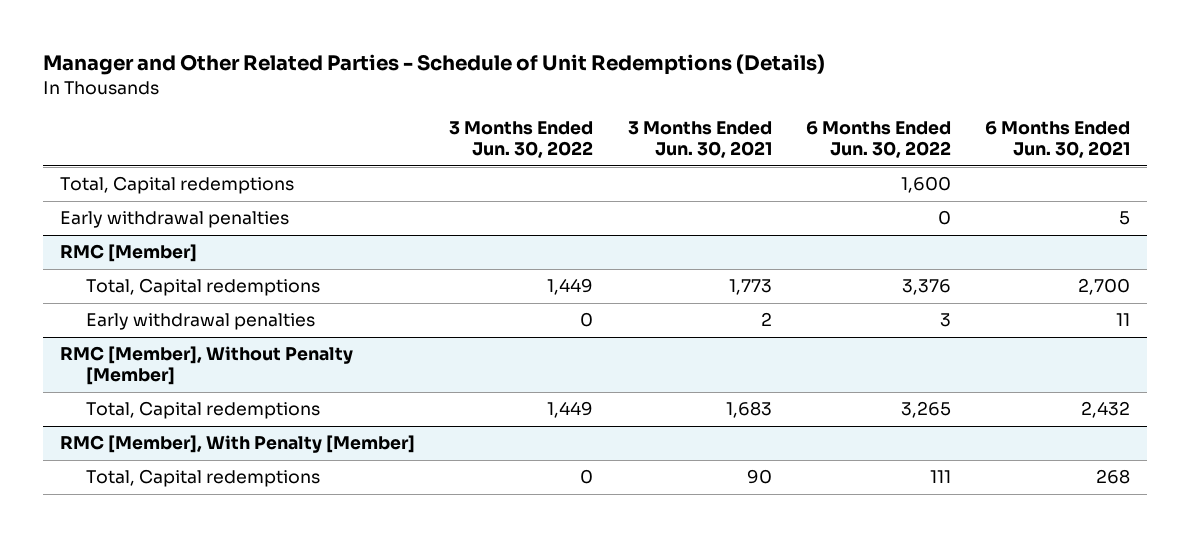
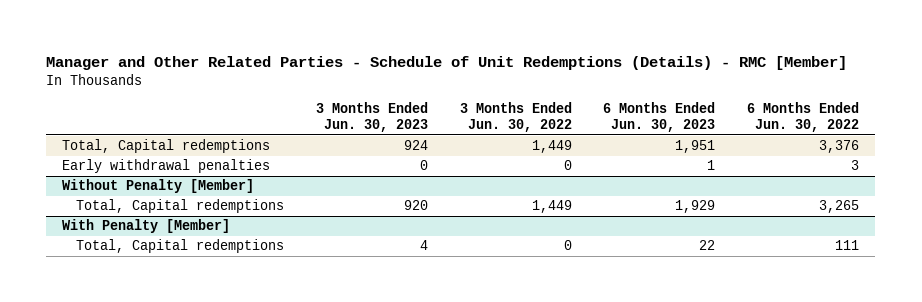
[43,54,826,76] Manager and Other Related Parties - Schedule of Unit Redemptions (Details) -> [46,56,848,71] Manager and Other Related Parties - Schedule of Unit Redemptions (Details) - RMC [Member]
[627,121,772,159] 3 Months Ended Jun. 30, 2021 -> none
[984,121,1130,159] 6 Months Ended Jun. 30, 2021 -> none
none -> [315,101,428,133] 3 Months Ended Jun. 30, 2023
none -> [603,101,716,133] 6 Months Ended Jun. 30, 2023
[60,176,295,195] Total, Capital redemptions -> none
[60,211,290,229] Early withdrawal penalties -> none
[60,244,198,263] RMC [Member] -> none
[60,346,354,385] RMC [Member], Without Penalty [Member] -> [62,179,255,194] Without Penalty [Member]
[60,435,416,454] RMC [Member], With Penalty [Member] -> [62,219,231,234] With Penalty [Member]

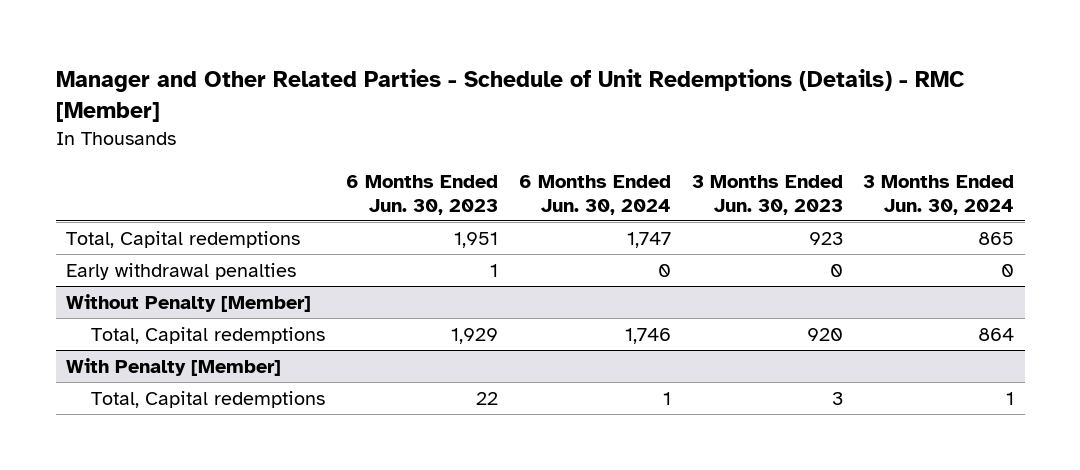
[459,101,572,133] 3 Months Ended Jun. 30, 2022 -> none
[747,101,860,133] 6 Months Ended Jun. 30, 2022 -> none
none -> [518,174,671,215] 6 Months Ended Jun. 30, 2024
none -> [863,174,1015,215] 3 Months Ended Jun. 30, 2024
[403,140,428,151] 924 -> [808,231,843,245] 923
[419,240,428,251] 4 -> [831,391,843,405] 3

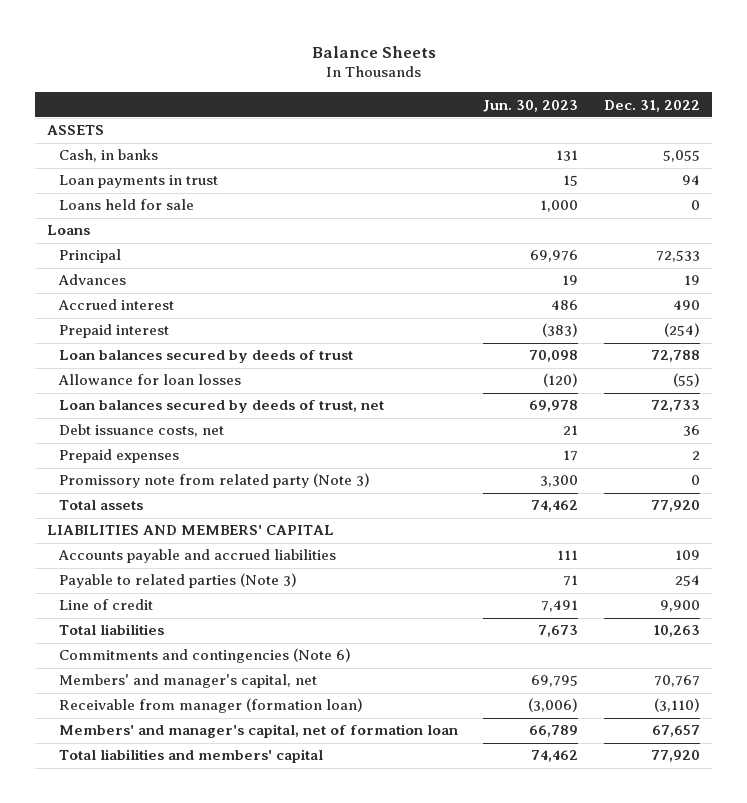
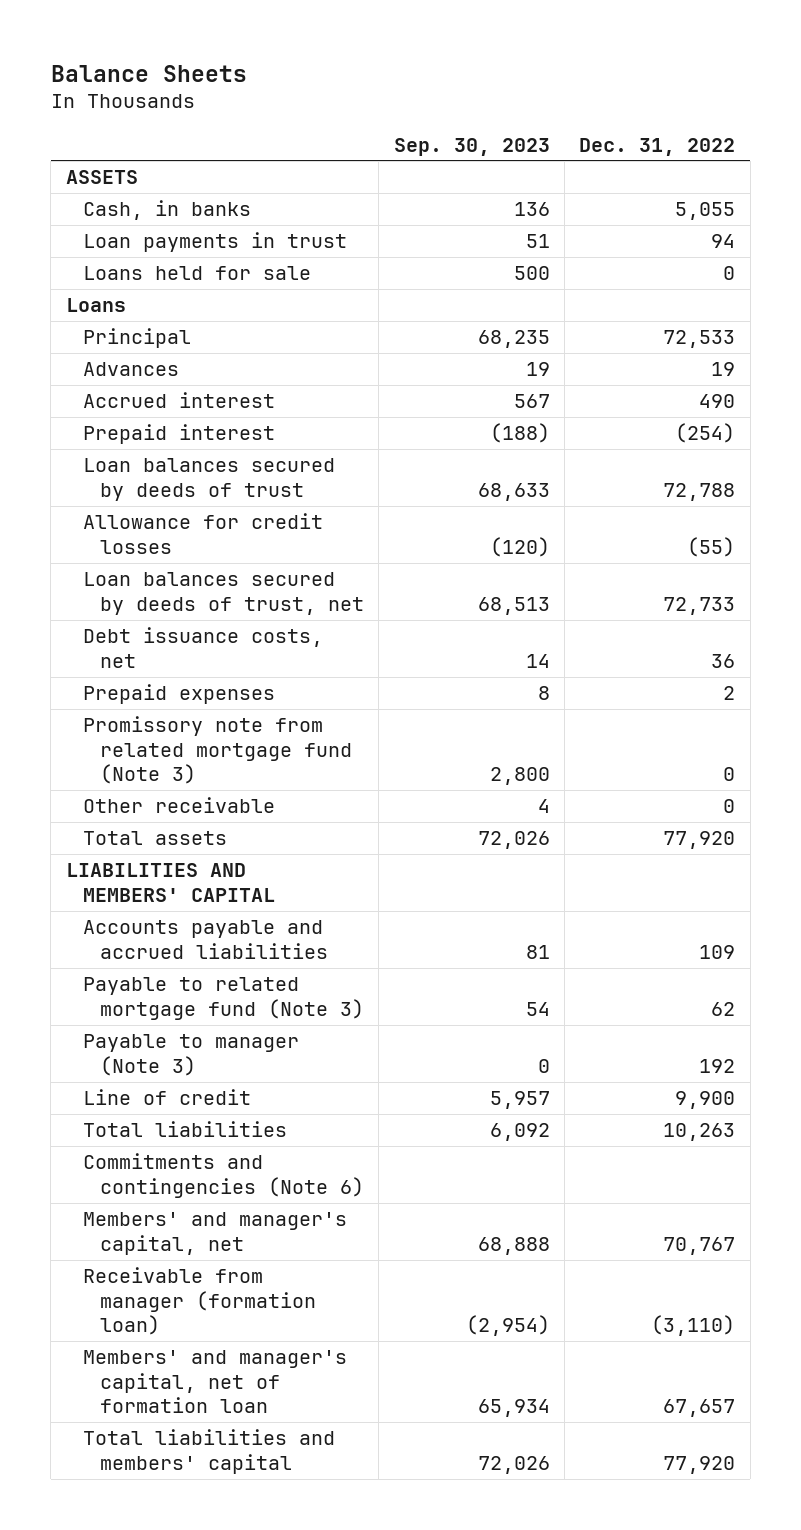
[483,99,579,112] Jun. 30, 2023 -> none
none -> [393,137,550,156] Sep. 30, 2023
[57,374,241,386] Allowance for loan losses -> [82,513,323,554] Allowance for credit losses
[58,473,370,489] Promissory note from related party (Note 3) -> [82,716,352,785] Promissory note from related mortgage fund (Note 3)
none -> [82,797,275,814] Other receivable
[58,573,297,589] Payable to related parties (Note 3) -> [82,977,364,1020] Payable to related mortgage fund (Note 3)
[674,575,700,587] 254 -> [711,1001,736,1016] 62
none -> [82,1034,299,1076] Payable to manager (Note 3)

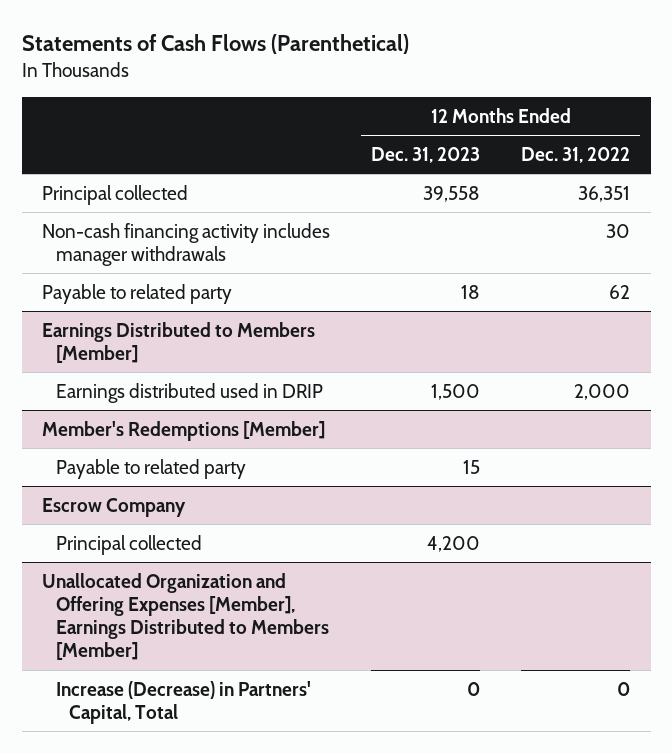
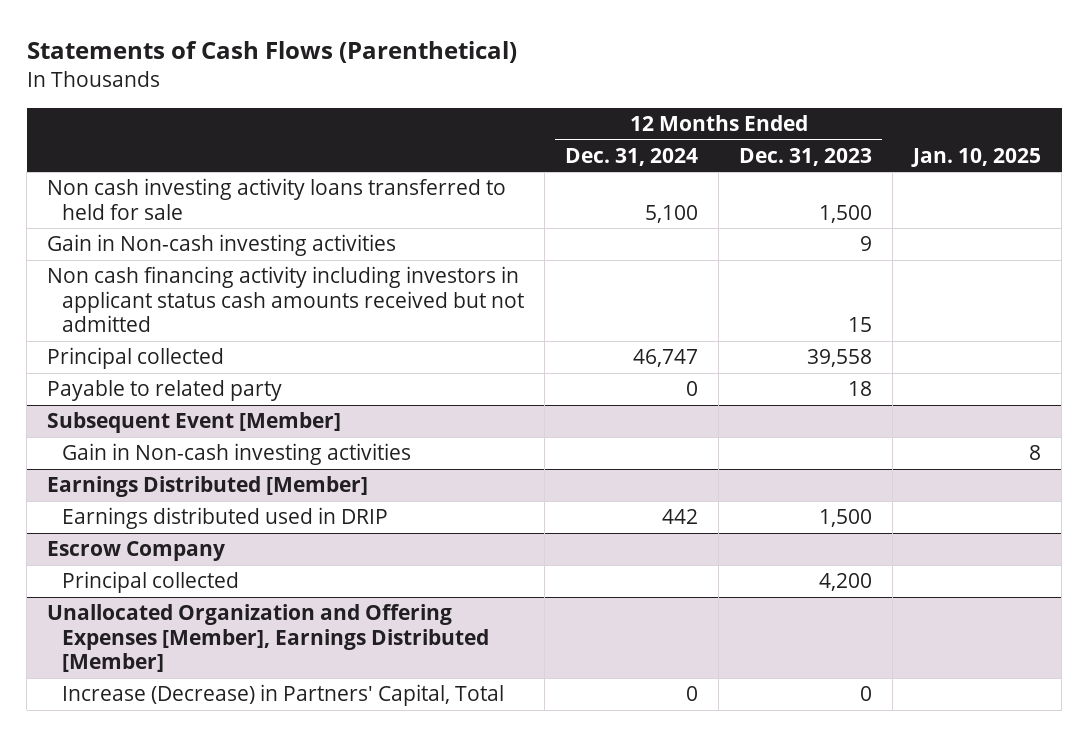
[521,147,631,164] Dec. 31, 2022 -> none
none -> [565,147,699,166] Dec. 31, 2024
none -> [911,147,1042,167] Jan. 10, 2025
none -> [47,178,507,220] Non cash investing activity loans transferred to held for sale
none -> [47,234,397,257] Gain in Non-cash investing activities
none -> [47,266,525,333] Non cash financing activity including investors in applicant status cash amounts received but not admitted
[42,222,331,267] Non-cash financing activity includes manager withdrawals -> none
none -> [47,412,342,434] Subsequent Event [Member]
none -> [62,443,412,466] Gain in Non-cash investing activities
[42,321,316,364] Earnings Distributed to Members [Member] -> [47,476,369,498] Earnings Distributed [Member]
[42,420,326,441] Member's Redemptions [Member] -> none
[55,458,246,479] Payable to related party -> none
[42,572,329,661] Unallocated Organization and Offering Expenses [Member], Earnings Distributed to Members [Member] -> [47,604,490,673] Unallocated Organization and Offering Expenses [Member], Earnings Distributed [Member]

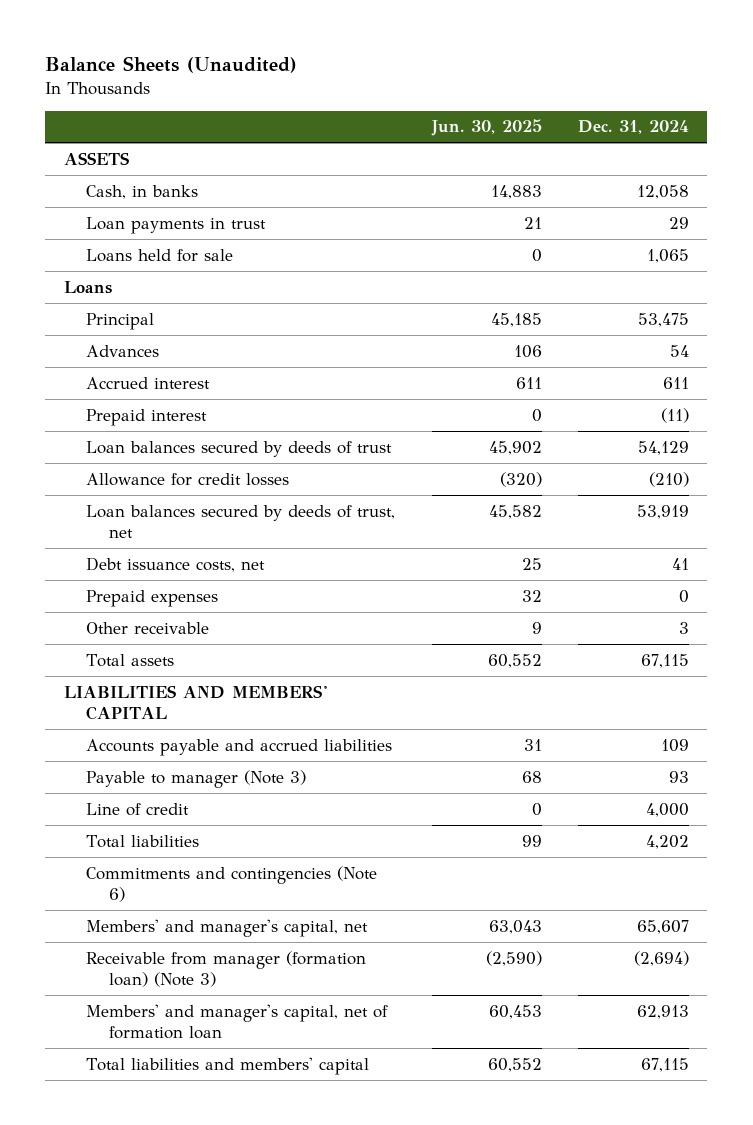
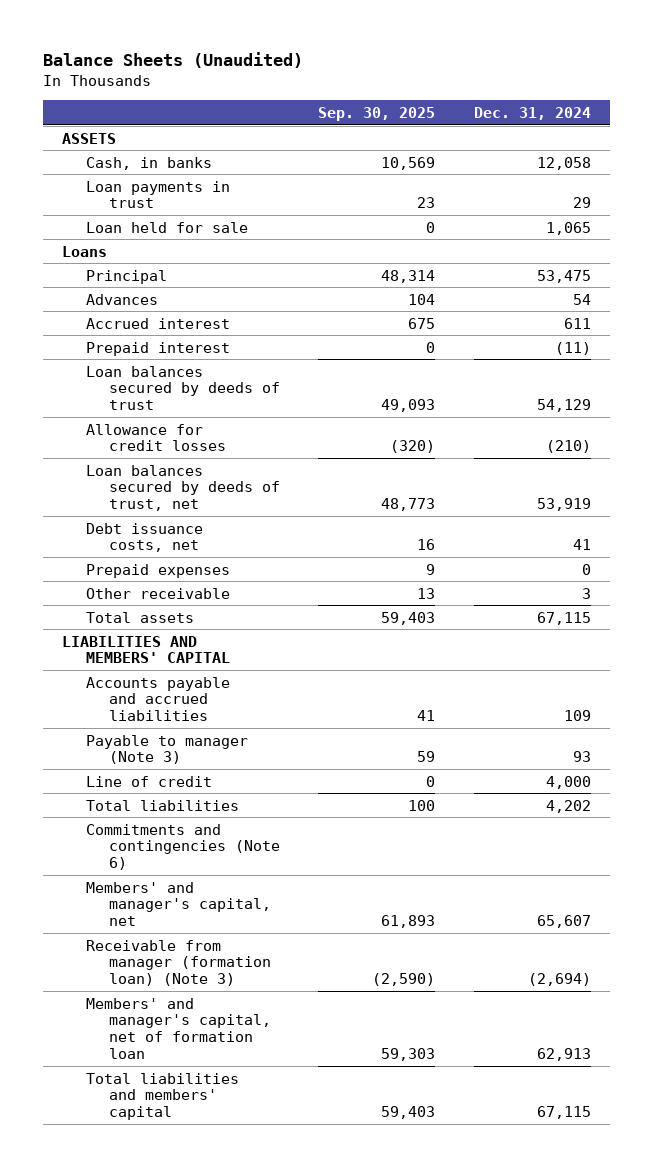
[430,119,542,137] Jun. 30, 2025 -> none
none -> [318,106,436,121] Sep. 30, 2025
[86,248,234,262] Loans held for sale -> [85,221,248,233] Loan held for sale

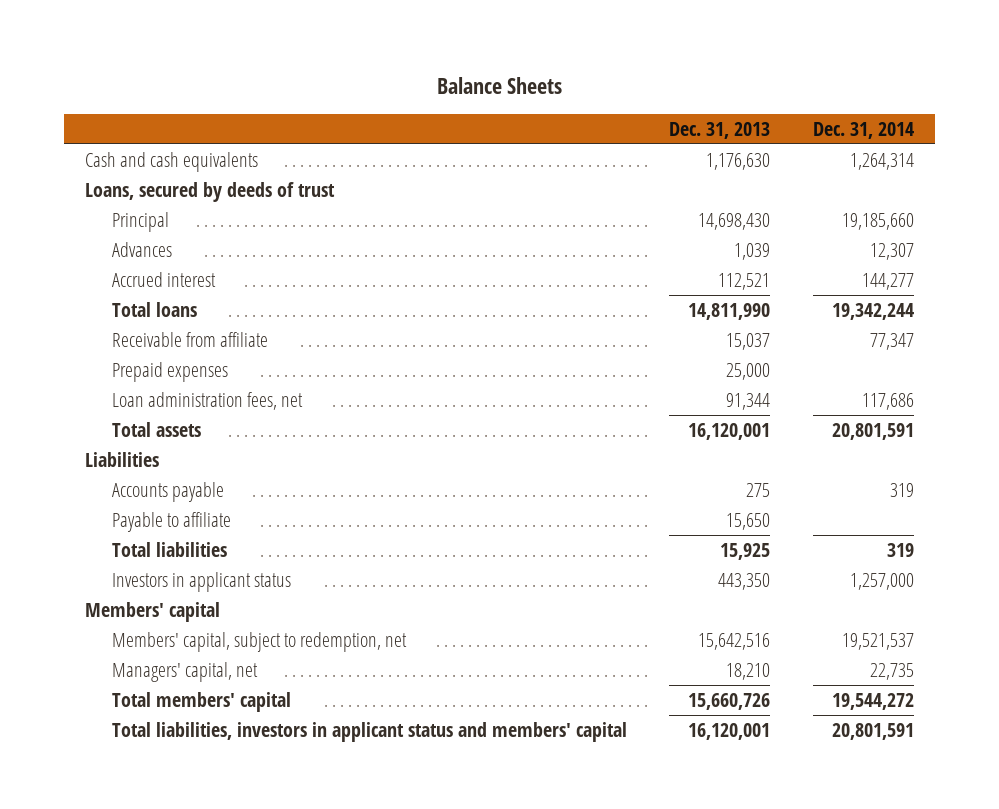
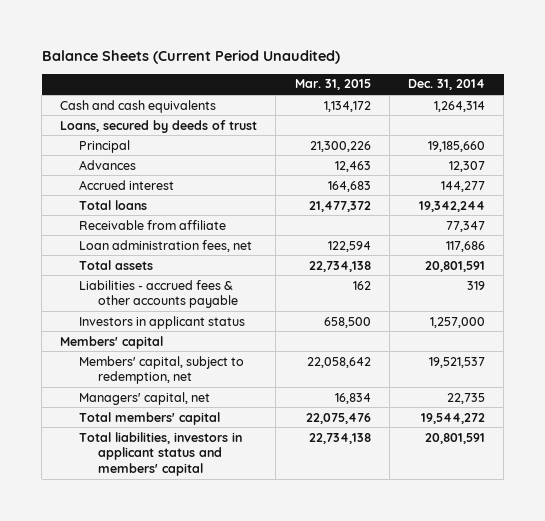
[436,77,562,95] Balance Sheets -> [41,50,340,65] Balance Sheets (Current Period Unaudited)
[669,121,771,139] Dec. 31, 2013 -> none
none -> [294,79,371,91] Mar. 31, 2015
[111,362,228,383] Prepaid expenses -> none
[85,452,160,468] Liabilities -> none
[111,482,224,503] Accounts payable -> none
[111,512,231,533] Payable to affiliate -> none
[111,542,227,558] Total liabilities -> [79,279,239,309] Liabilities - accrued fees & other accounts payable

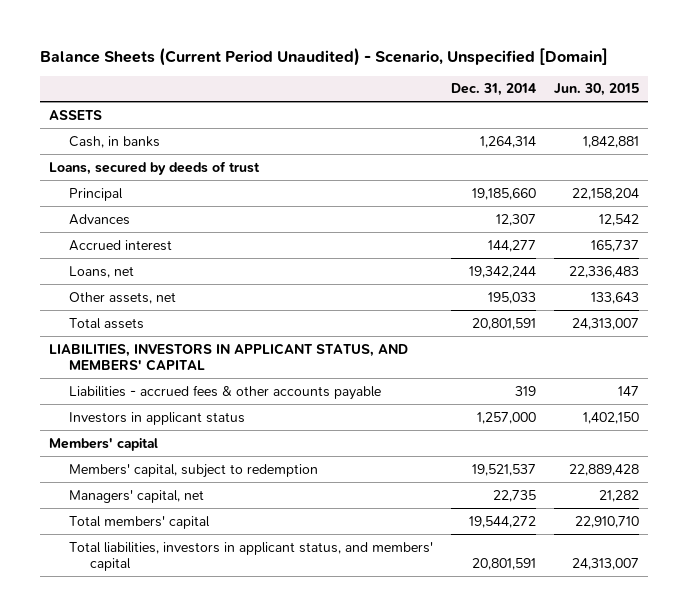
[41,50,340,65] Balance Sheets (Current Period Unaudited) -> [39,47,608,66] Balance Sheets (Current Period Unaudited) - Scenario, Unspecified [Domain]
[294,79,371,91] Mar. 31, 2015 -> none
none -> [553,83,639,97] Jun. 30, 2015
none -> [48,109,102,120] ASSETS
[60,99,217,113] Cash and cash equivalents -> [69,135,161,148] Cash, in banks
[79,219,227,230] Receivable from affiliate -> none
[79,239,253,252] Loan administration fees, net -> none
[79,199,148,210] Total loans -> [69,265,135,278] Loans, net
none -> [69,291,177,304] Other assets, net
none -> [48,342,408,371] LIABILITIES, INVESTORS IN APPLICANT STATUS, AND MEMBERS' CAPITAL
[79,355,245,385] Members' capital, subject to redemption, net -> [69,463,319,478] Members' capital, subject to redemption
[79,431,243,477] Total liabilities, investors in applicant status and members' capital -> [69,541,434,571] Total liabilities, investors in applicant status, and members' capital

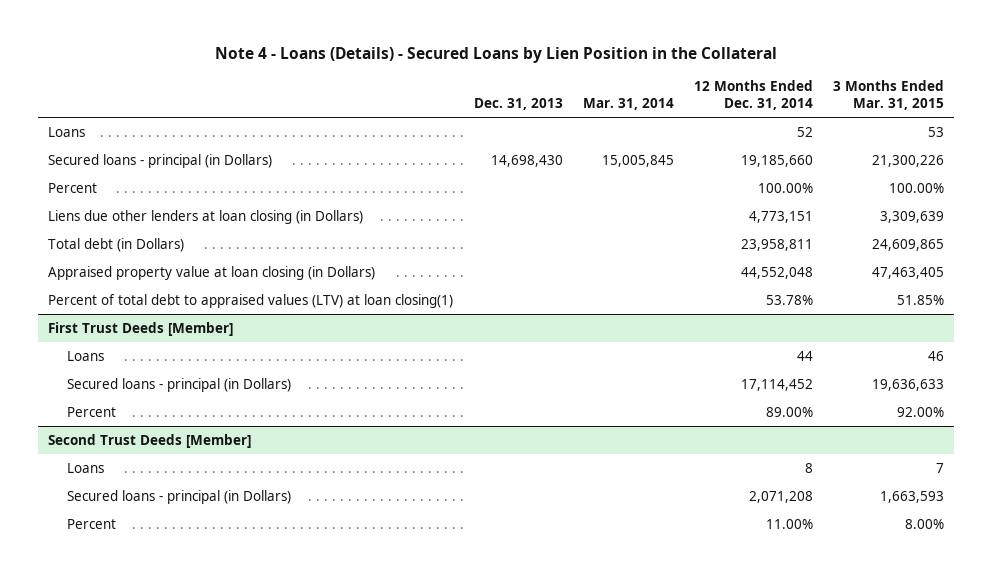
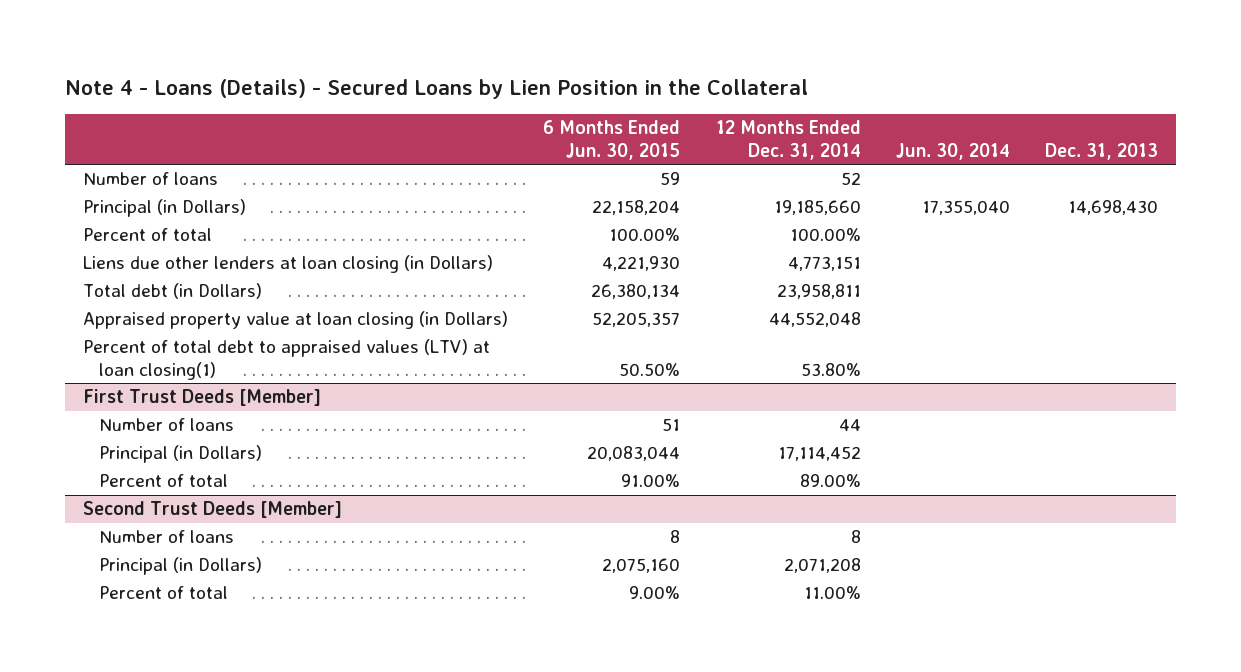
[582,98,674,111] Mar. 31, 2014 -> none
[833,80,945,111] 3 Months Ended Mar. 31, 2015 -> none
none -> [543,120,681,160] 6 Months Ended Jun. 30, 2015
none -> [896,142,1011,160] Jun. 30, 2014
[48,126,86,137] Loans -> [83,172,219,186] Number of loans
[48,153,273,168] Secured loans - principal (in Dollars) -> [83,199,247,218] Principal (in Dollars)
[48,182,98,193] Percent -> [83,228,213,242] Percent of total
[765,294,813,305] 53.78% -> [800,362,861,376] 53.80%
[67,350,105,361] Loans -> [99,418,235,432] Number of loans
[67,377,292,392] Secured loans - principal (in Dollars) -> [99,445,263,464] Principal (in Dollars)
[67,406,117,417] Percent -> [99,474,229,488] Percent of total
[67,462,105,473] Loans -> [99,530,235,544] Number of loans
[67,489,292,504] Secured loans - principal (in Dollars) -> [99,557,263,576] Principal (in Dollars)
[67,518,117,529] Percent -> [99,586,229,600] Percent of total

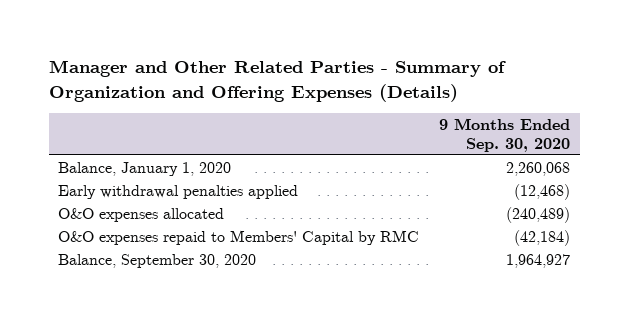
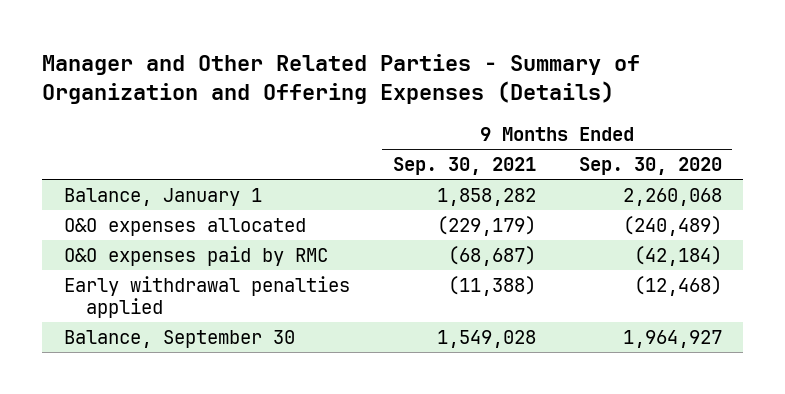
none -> [392,157,536,176] Sep. 30, 2021
[58,161,232,176] Balance, January 1, 2020 -> [63,187,262,206] Balance, January 1
[58,229,420,245] O&O expenses repaid to Members' Capital by RMC -> [63,245,328,266] O&O expenses paid by RMC
[58,184,299,199] Early withdrawal penalties applied -> [63,275,350,319] Early withdrawal penalties applied
[58,253,257,268] Balance, September 30, 2020 -> [63,329,295,348] Balance, September 30

